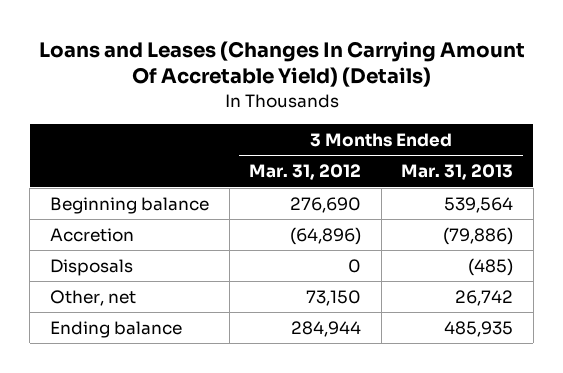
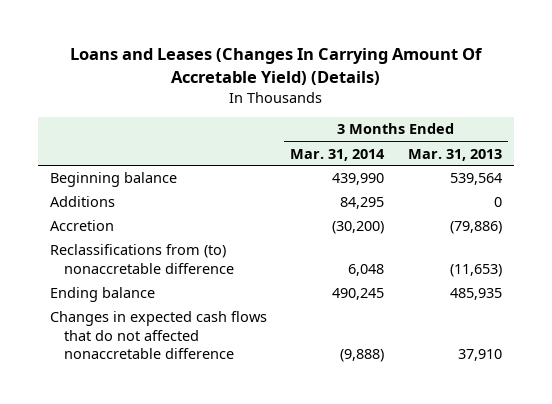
[249,164,362,181] Mar. 31, 2012 -> none
none -> [290,148,386,161] Mar. 31, 2014
none -> [49,196,115,208] Additions
[50,259,134,277] Disposals -> none
[50,290,137,307] Other, net -> none
none -> [49,244,234,274] Reclassifications from (to) nonaccretable difference
none -> [49,311,267,360] Changes in expected cash flows that do not affected nonaccretable difference

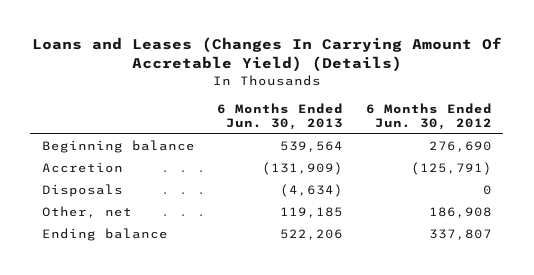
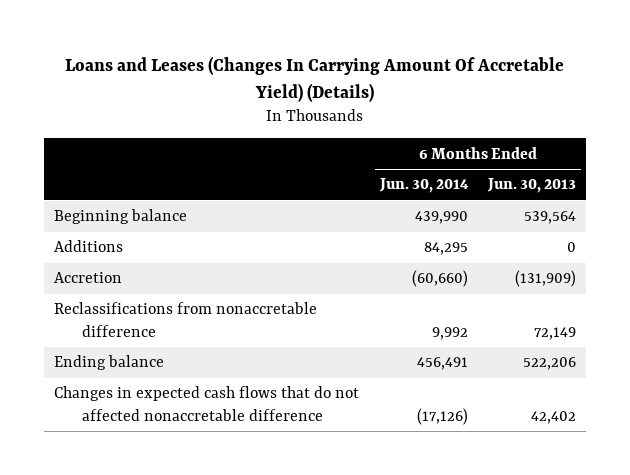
[366,102,493,130] 6 Months Ended Jun. 30, 2012 -> none
none -> [378,178,469,194] Jun. 30, 2014
none -> [54,240,124,253] Additions
[41,184,123,198] Disposals -> none
[41,206,132,219] Other, net -> none
none -> [54,302,318,337] Reclassifications from nonaccretable difference
none -> [54,386,360,421] Changes in expected cash flows that do not affected nonaccretable difference

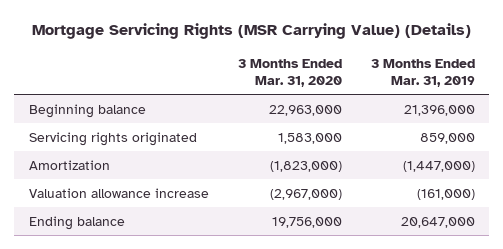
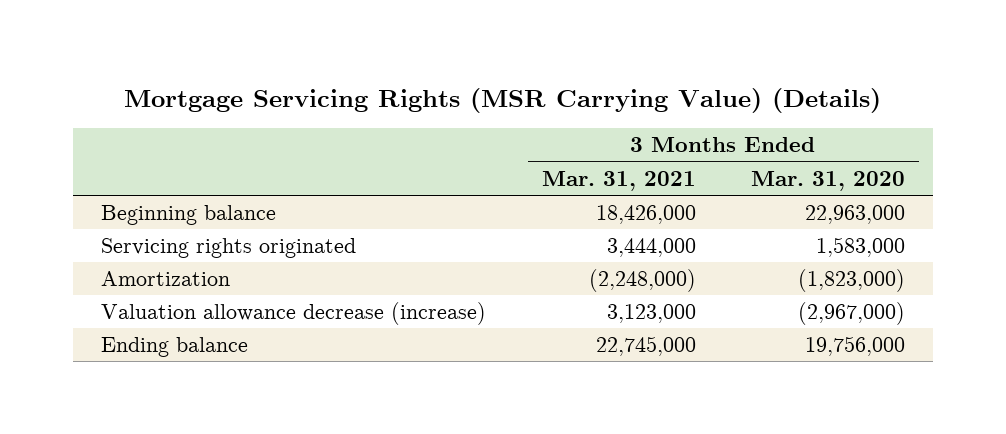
[370,58,475,88] 3 Months Ended Mar. 31, 2019 -> none
none -> [541,170,696,191] Mar. 31, 2021
[28,187,209,198] Valuation allowance increase -> [100,302,486,326] Valuation allowance decrease (increase)

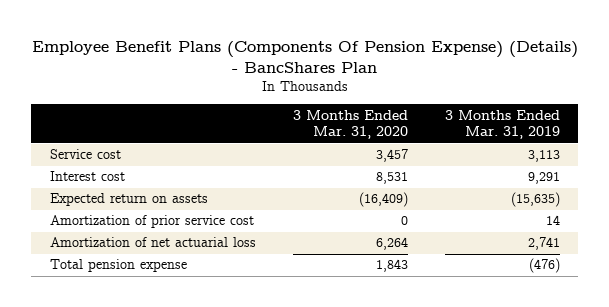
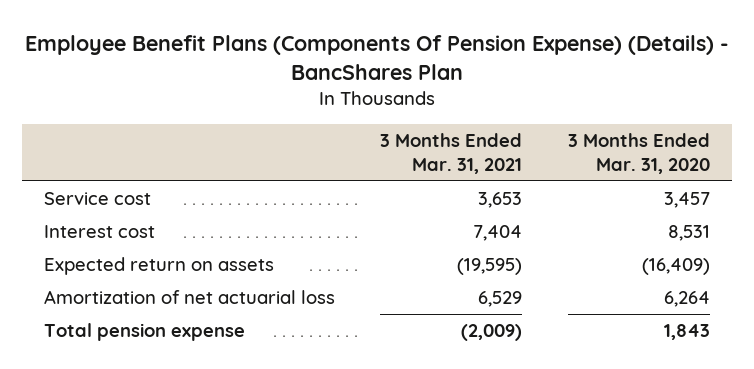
[444,109,560,140] 3 Months Ended Mar. 31, 2019 -> none
none -> [380,132,523,174] 3 Months Ended Mar. 31, 2021
[49,215,254,229] Amortization of prior service cost -> none

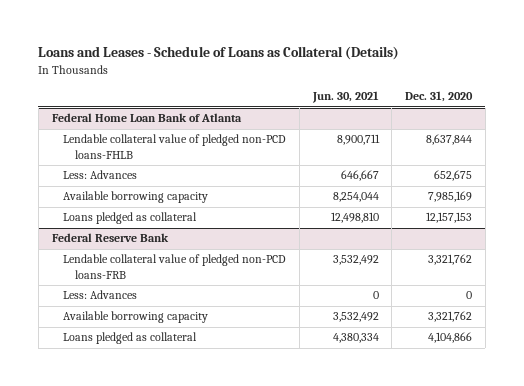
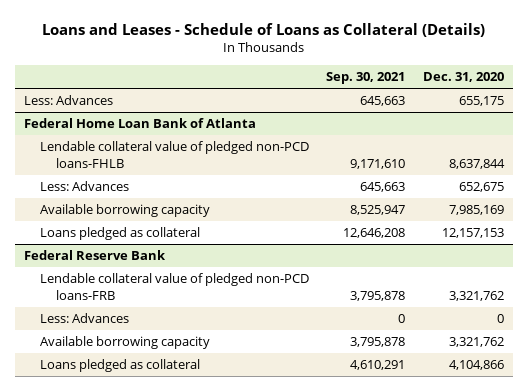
[311,91,379,104] Jun. 30, 2021 -> none
none -> [326,72,406,85] Sep. 30, 2021
none -> [23,95,113,106] Less: Advances

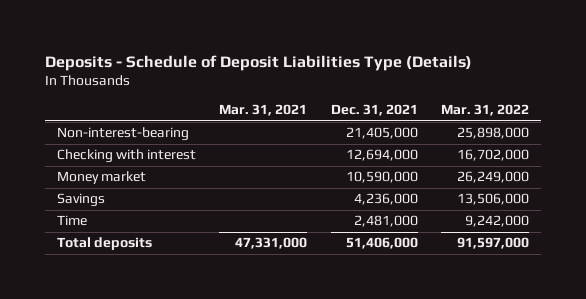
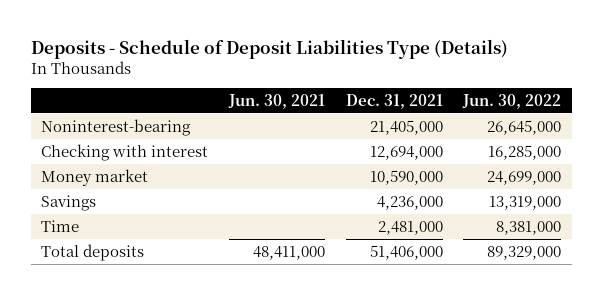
[219,104,308,117] Mar. 31, 2021 -> none
[441,104,530,117] Mar. 31, 2022 -> none
none -> [227,94,325,110] Jun. 30, 2021
none -> [462,94,562,110] Jun. 30, 2022
[56,127,189,142] Non-interest-bearing -> [40,118,191,136] Noninterest-bearing

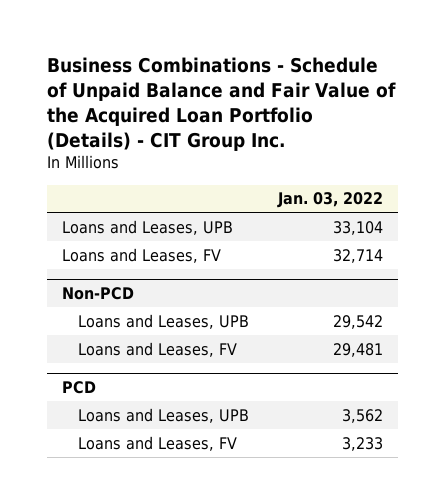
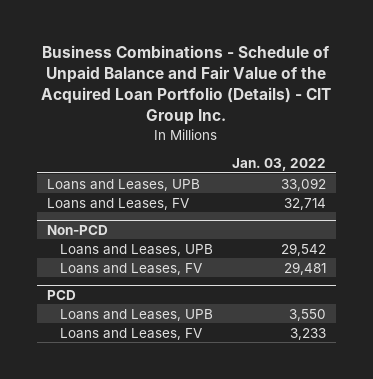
[333,220,384,235] 33,104 -> [281,177,327,191] 33,092
[342,408,384,423] 3,562 -> [289,308,327,321] 3,550

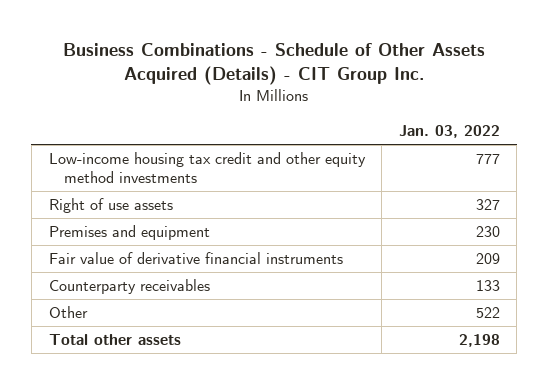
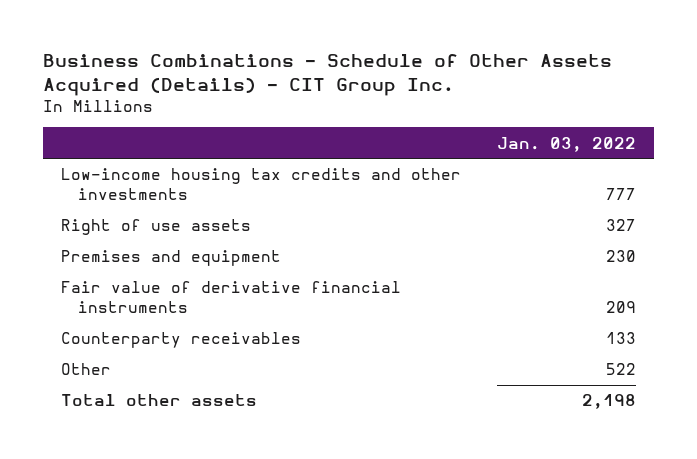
[48,152,366,184] Low-income housing tax credit and other equity method investments -> [61,168,462,201] Low-income housing tax credits and other investments

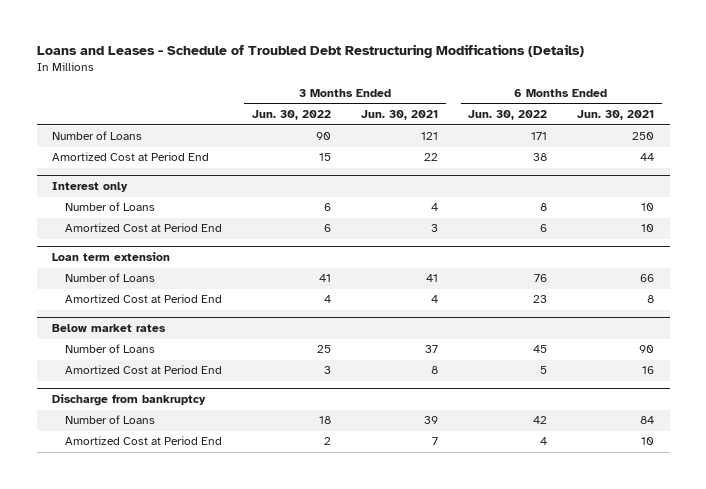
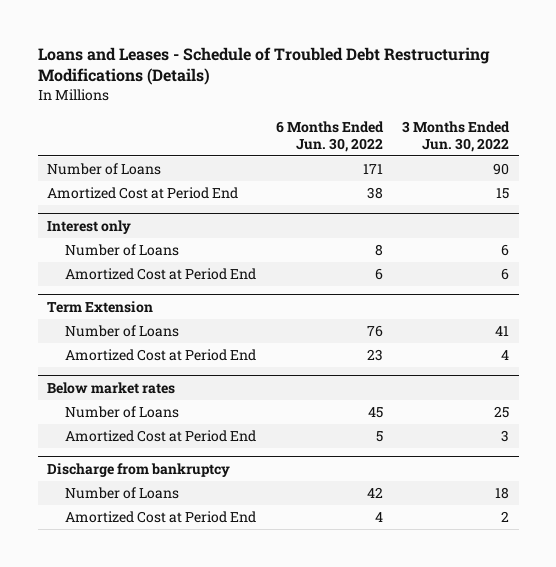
[361,110,439,121] Jun. 30, 2021 -> none
[577,110,655,121] Jun. 30, 2021 -> none
[51,252,170,262] Loan term extension -> [47,300,154,313] Term Extension

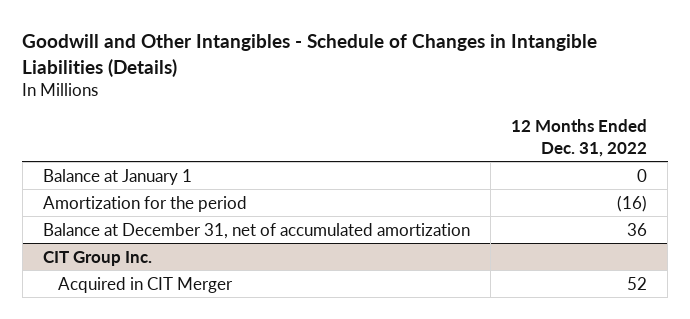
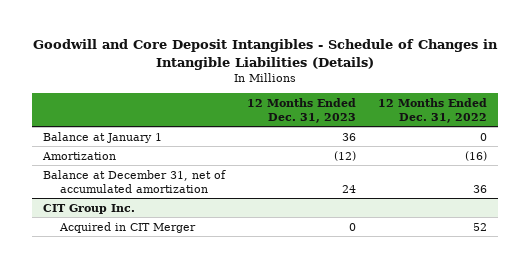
[22,34,598,77] Goodwill and Other Intangibles - Schedule of Changes in Intangible Liabilities (Details) -> [33,39,499,70] Goodwill and Core Deposit Intangibles - Schedule of Changes in Intangible Liabilities (Details)
none -> [247,98,357,123] 12 Months Ended Dec. 31, 2023
[43,195,248,212] Amortization for the period -> [42,151,117,160] Amortization

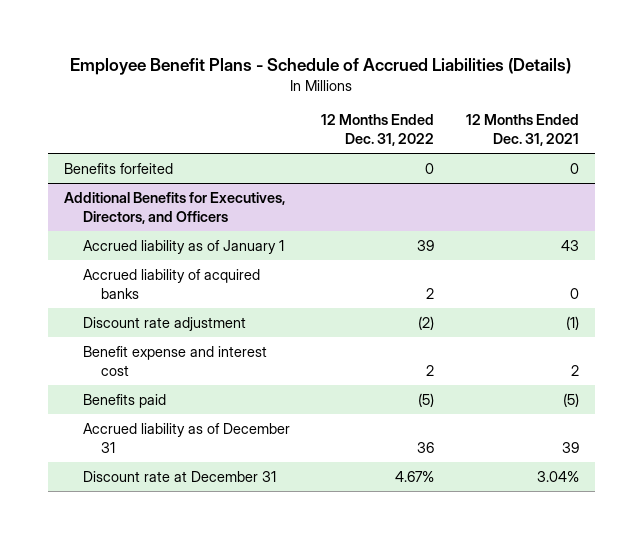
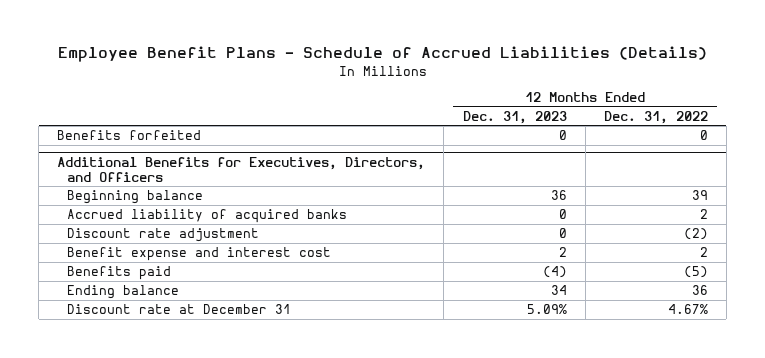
[465,114,579,146] 12 Months Ended Dec. 31, 2021 -> none
none -> [462,110,567,124] Dec. 31, 2023
[82,239,284,254] Accrued liability as of January 1 -> [67,190,204,205] Beginning balance
[82,422,290,453] Accrued liability as of December 31 -> [67,285,180,300] Ending balance

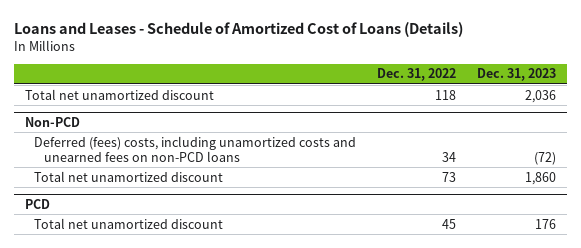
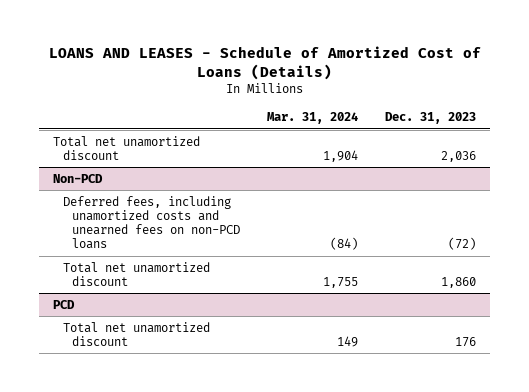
[14,21,464,37] Loans and Leases - Schedule of Amortized Cost of Loans (Details) -> [48,46,481,80] LOANS AND LEASES - Schedule of Amortized Cost of Loans (Details)
[377,68,457,82] Dec. 31, 2022 -> none
none -> [267,112,359,125] Mar. 31, 2024
[34,135,357,162] Deferred (fees) costs, including unamortized costs and unearned fees on non-PCD loans -> [62,195,241,250] Deferred fees, including unamortized costs and unearned fees on non-PCD loans

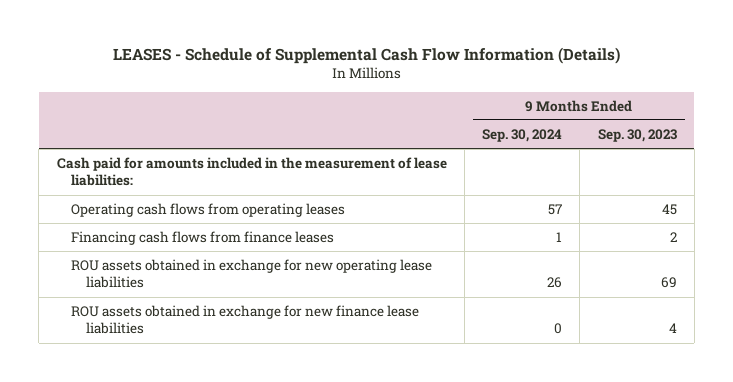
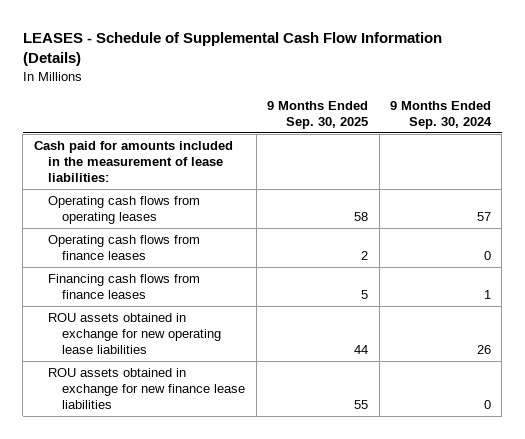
[597,128,677,142] Sep. 30, 2023 -> none
none -> [267,101,369,130] 9 Months Ended Sep. 30, 2025
none -> [47,234,200,260] Operating cash flows from finance leases

